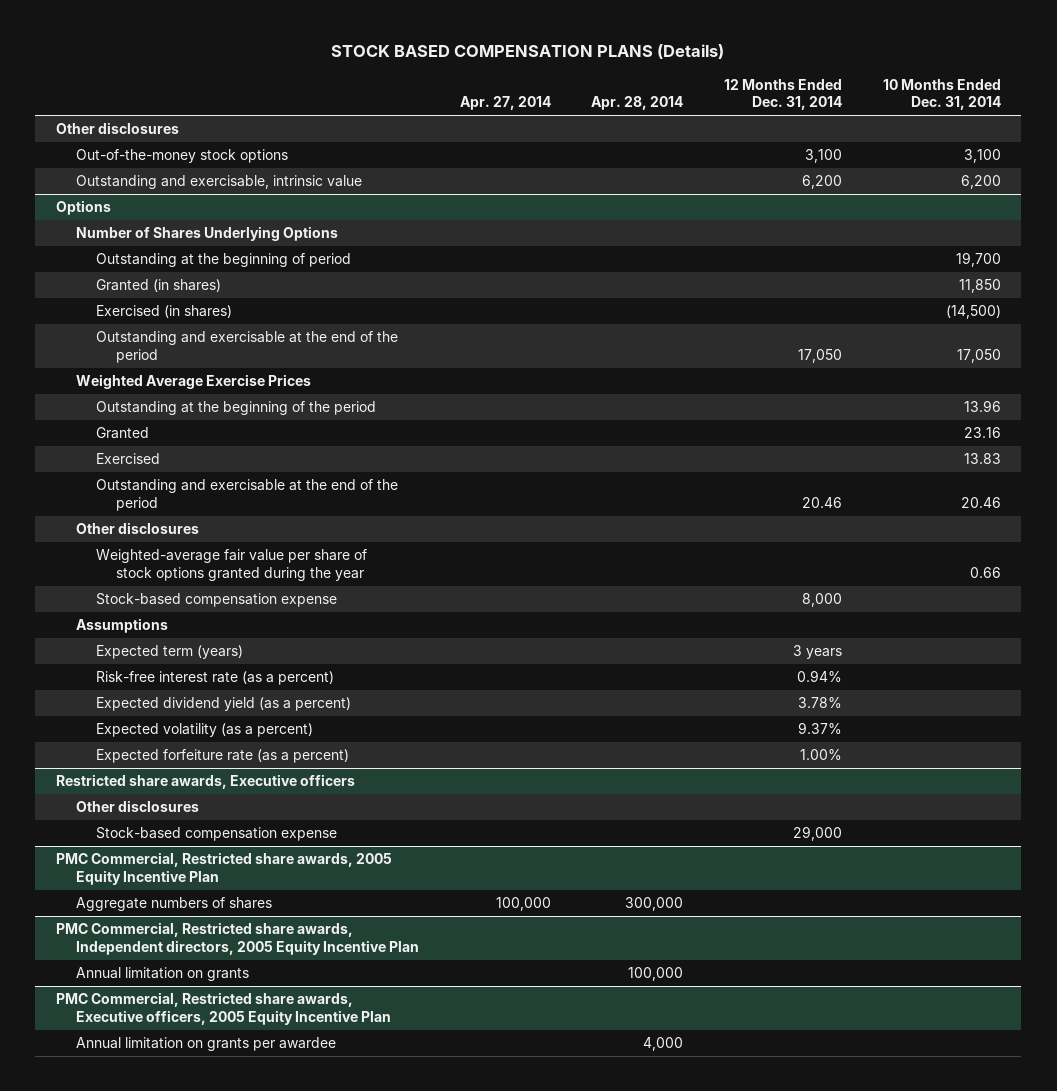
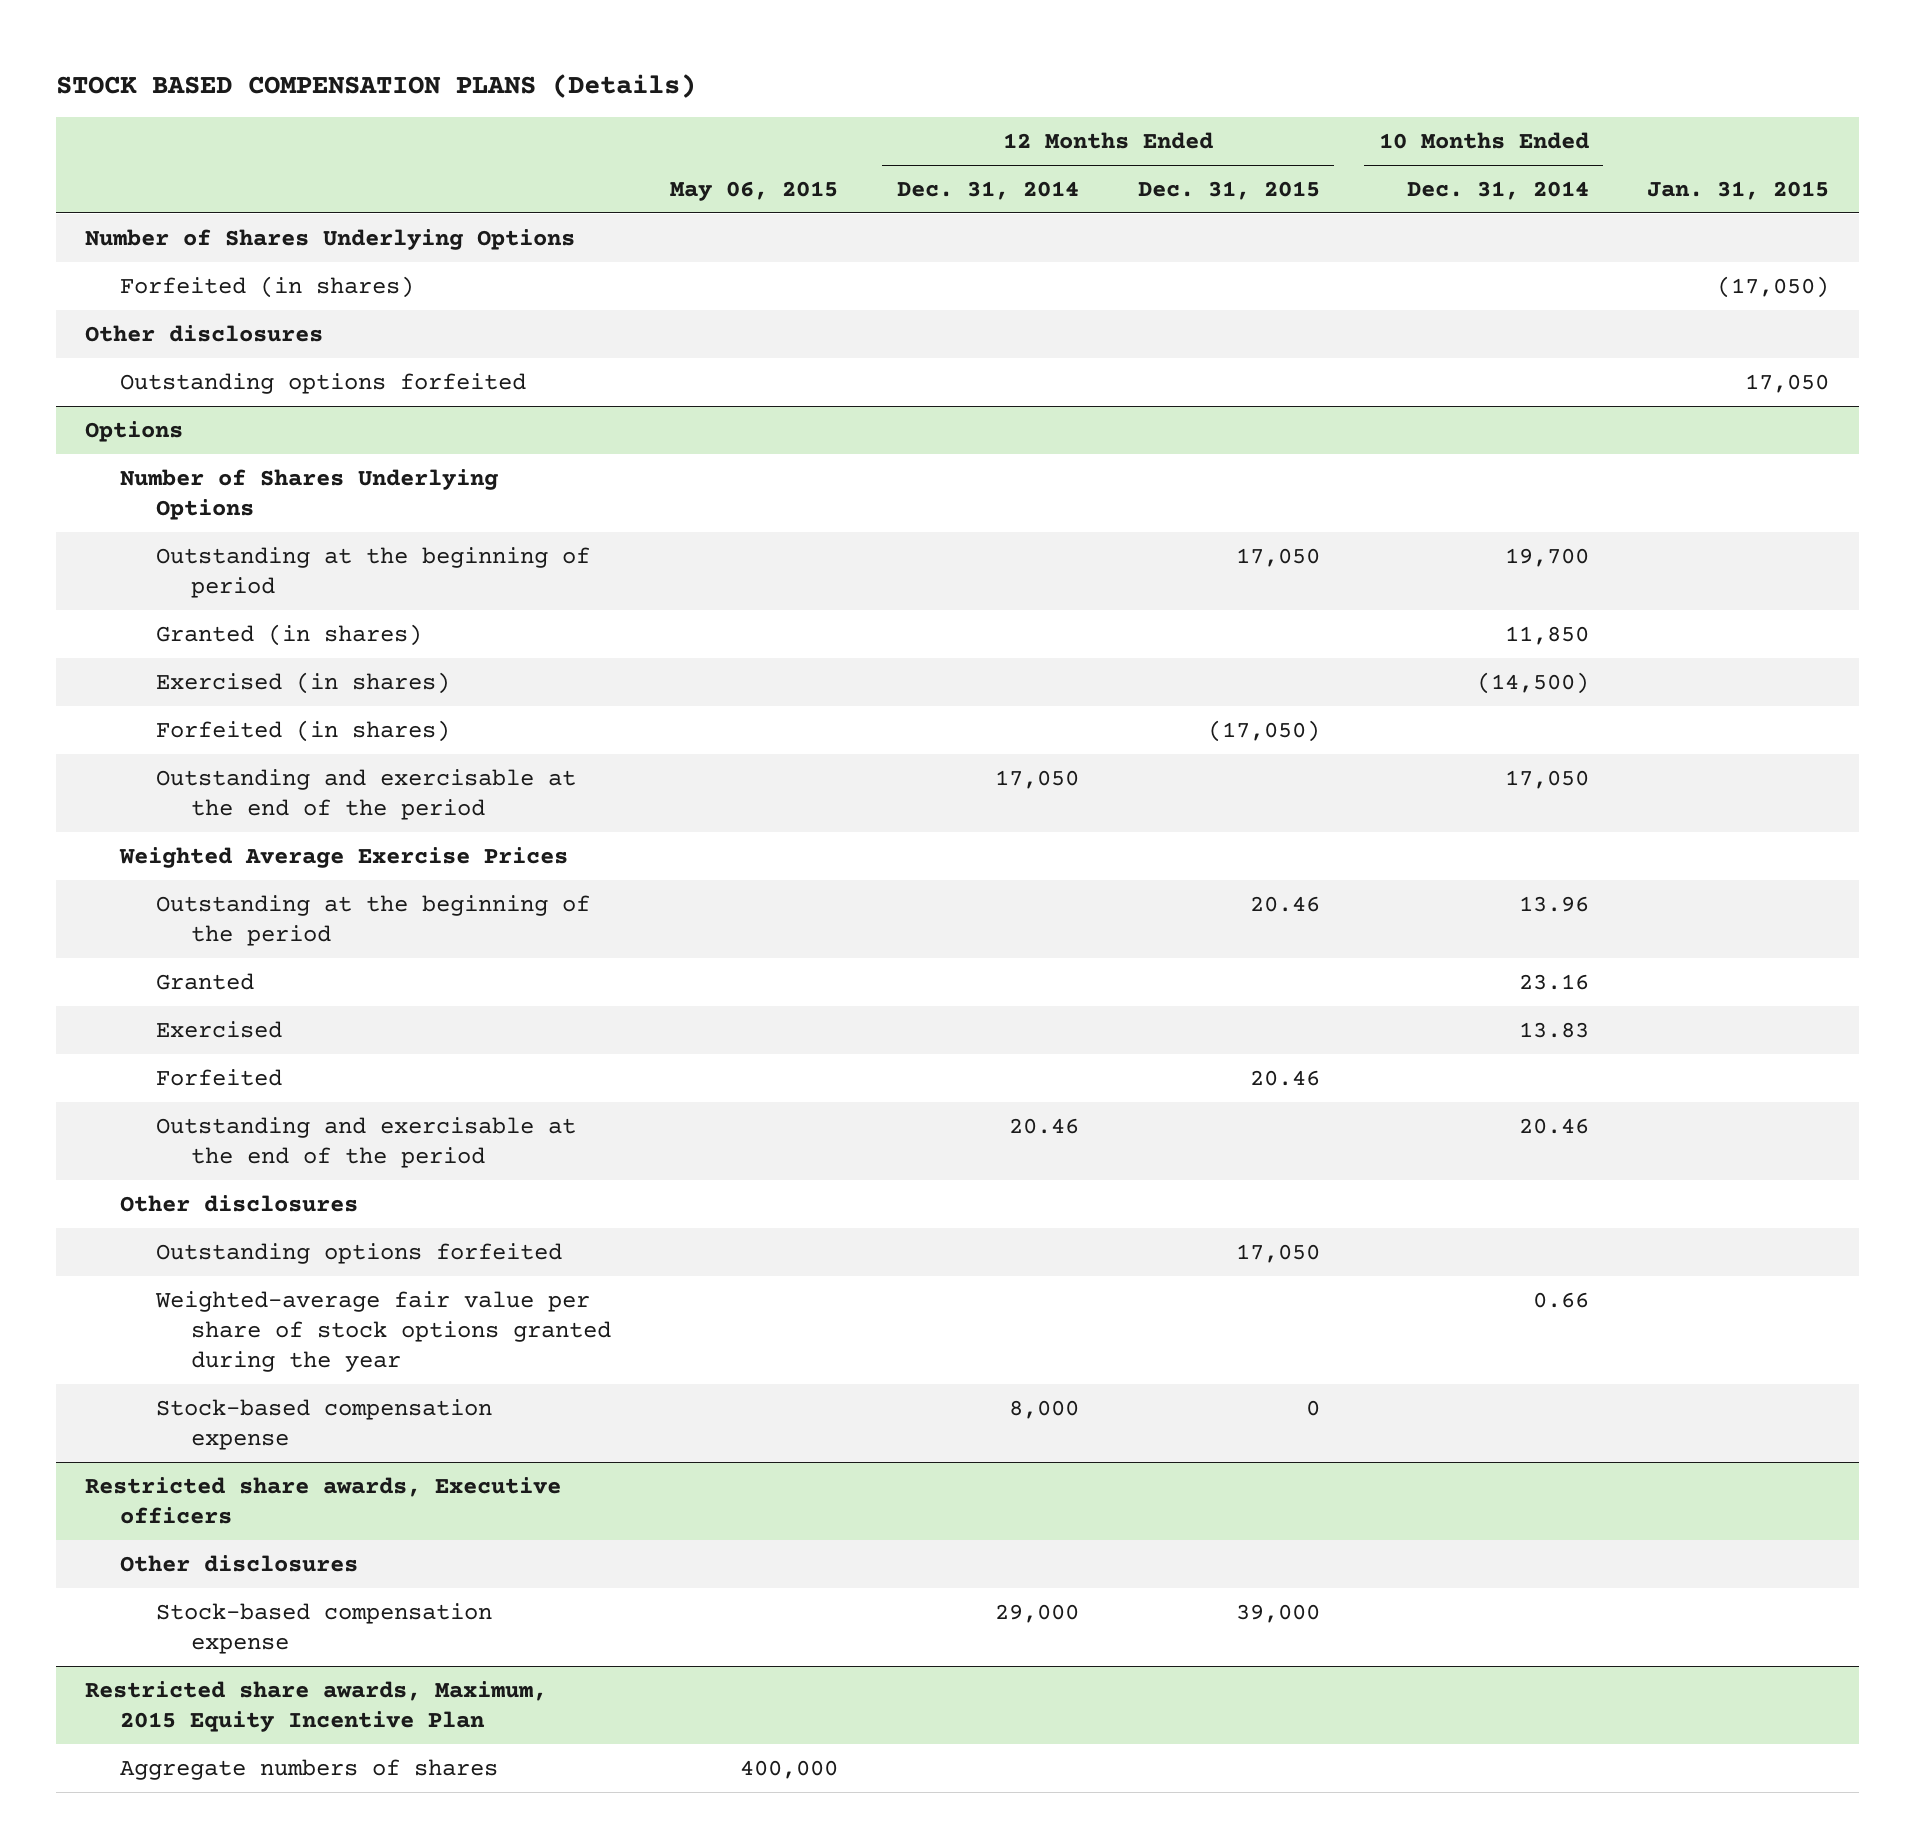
[459,96,551,111] Apr. 27, 2014 -> none
[591,96,684,111] Apr. 28, 2014 -> none
none -> [670,180,839,201] May 06, 2015
none -> [1137,180,1320,200] Dec. 31, 2015
none -> [1647,180,1830,200] Jan. 31, 2015
none -> [85,228,576,250] Number of Shares Underlying Options
none -> [120,275,415,298] Forfeited (in shares)
[75,149,288,164] Out-of-the-money stock options -> none
[75,175,362,190] Outstanding and exercisable, intrinsic value -> none
none -> [120,372,527,394] Outstanding options forfeited
none -> [155,719,450,742] Forfeited (in shares)
none -> [155,1068,282,1086] Forfeited
none -> [155,1242,562,1264] Outstanding options forfeited
[75,618,168,634] Assumptions -> none
[95,645,243,660] Expected term (years) -> none
[95,671,334,686] Risk-free interest rate (as a percent) -> none
[95,697,351,712] Expected dividend yield (as a percent) -> none
[95,723,313,738] Expected volatility (as a percent) -> none
[95,749,349,764] Expected forfeiture rate (as a percent) -> none
[55,852,392,886] PMC Commercial, Restricted share awards, 2005 Equity Incentive Plan -> [85,1680,548,1732] Restricted share awards, Maximum, 2015 Equity Incentive Plan
[55,922,419,956] PMC Commercial, Restricted share awards, Independent directors, 2005 Equity Incentive Plan -> none
[75,967,249,982] Annual limitation on grants -> none
[55,992,391,1026] PMC Commercial, Restricted share awards, Executive officers, 2005 Equity Incentive Plan -> none
[75,1037,336,1052] Annual limitation on grants per awardee -> none

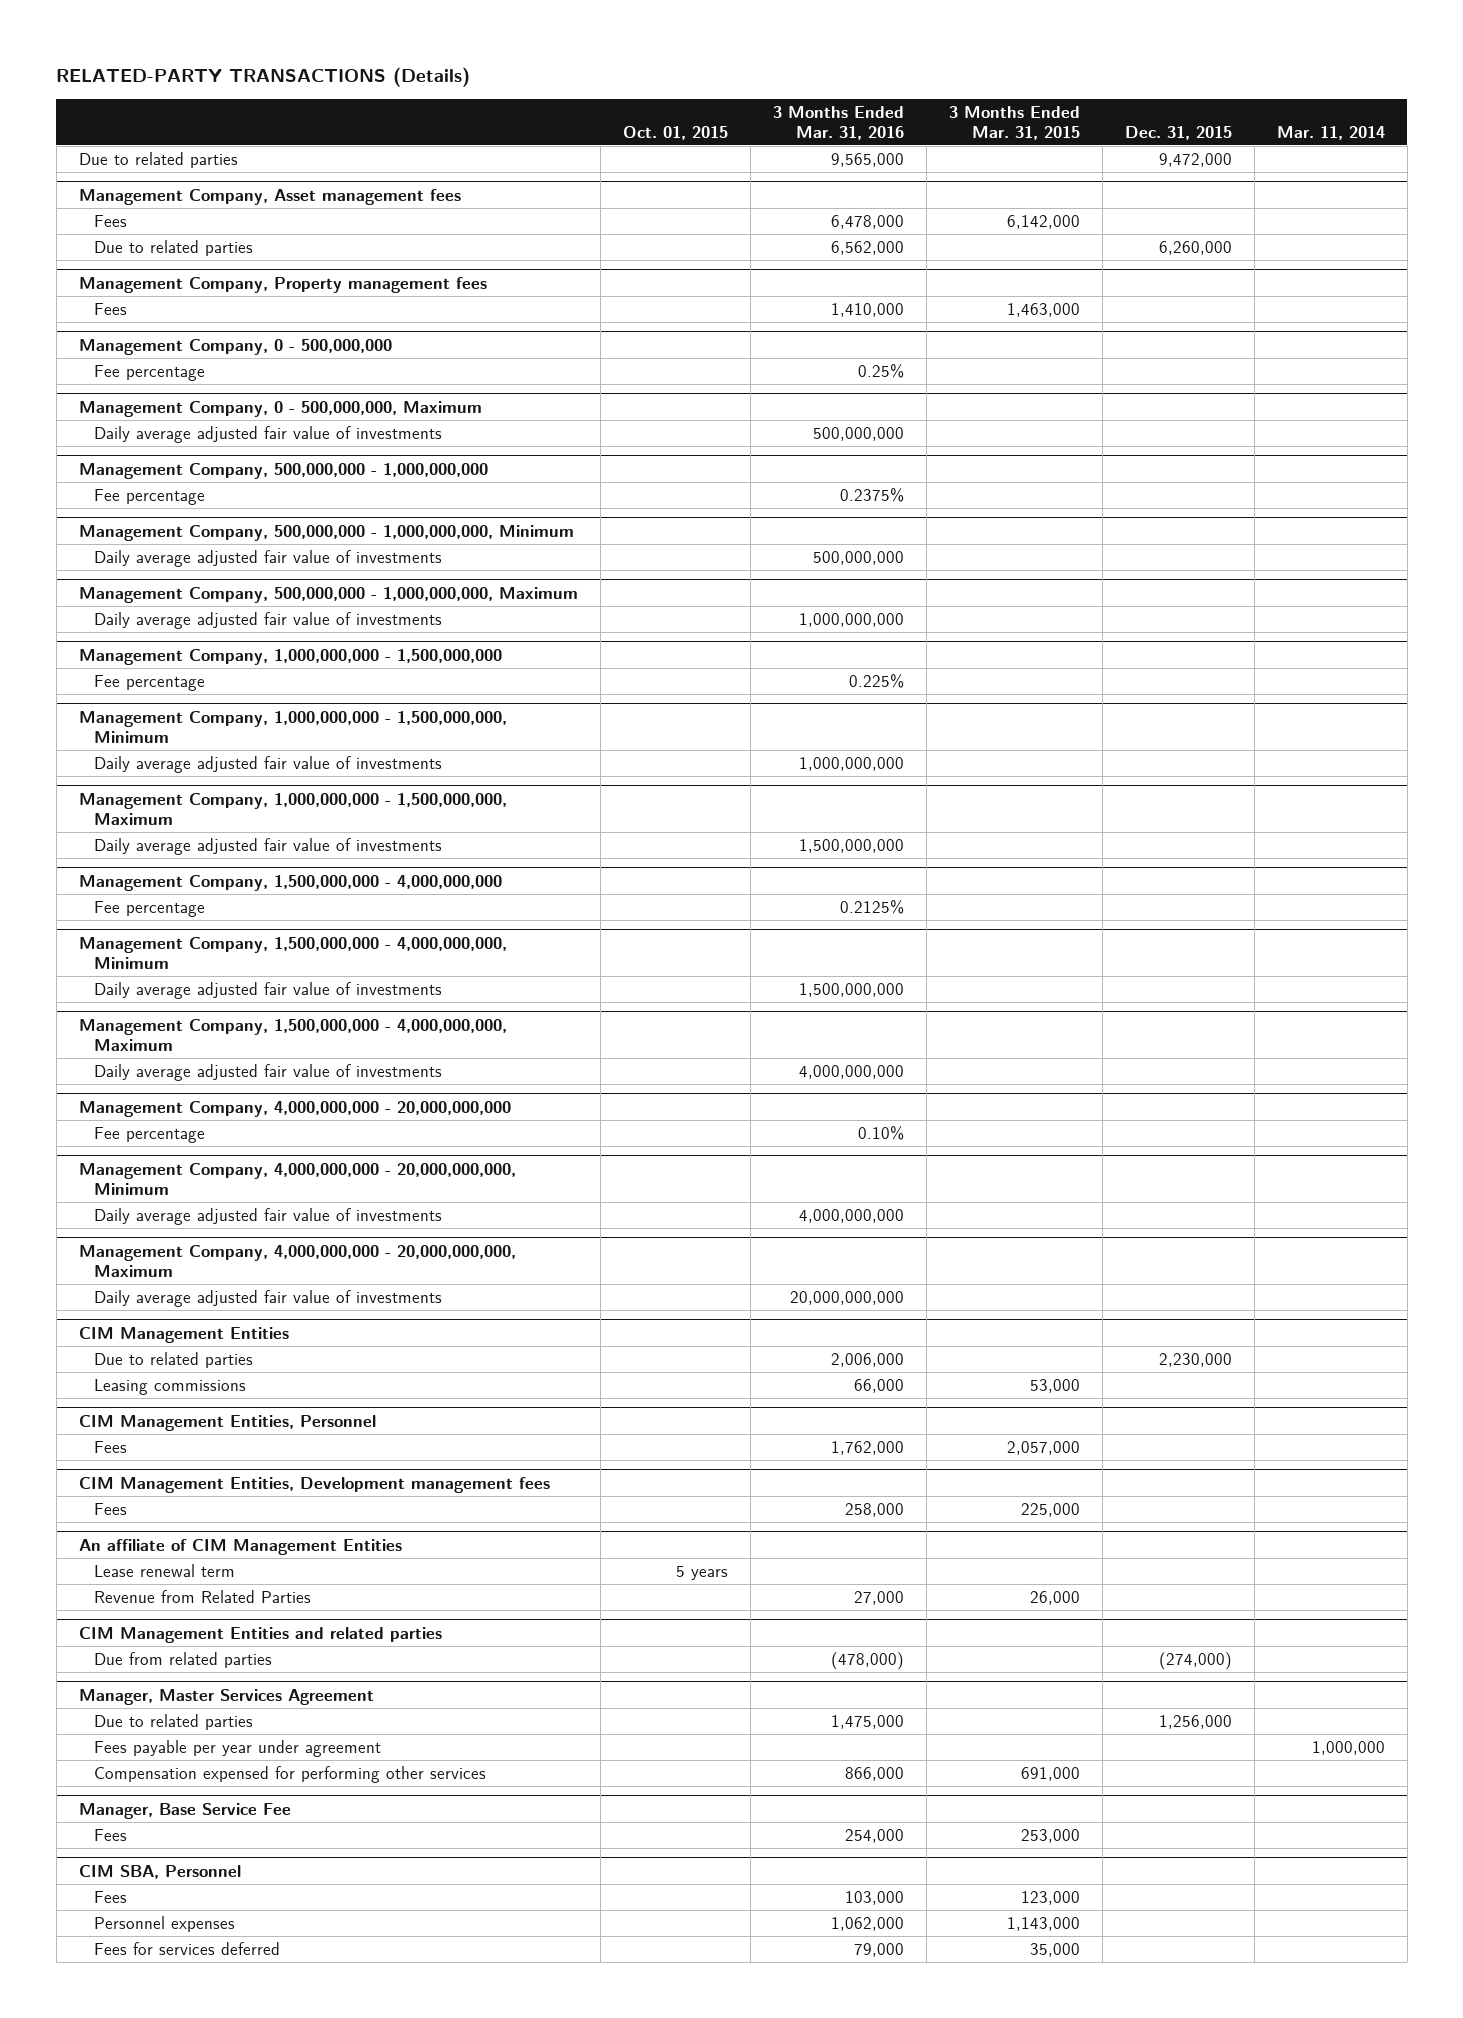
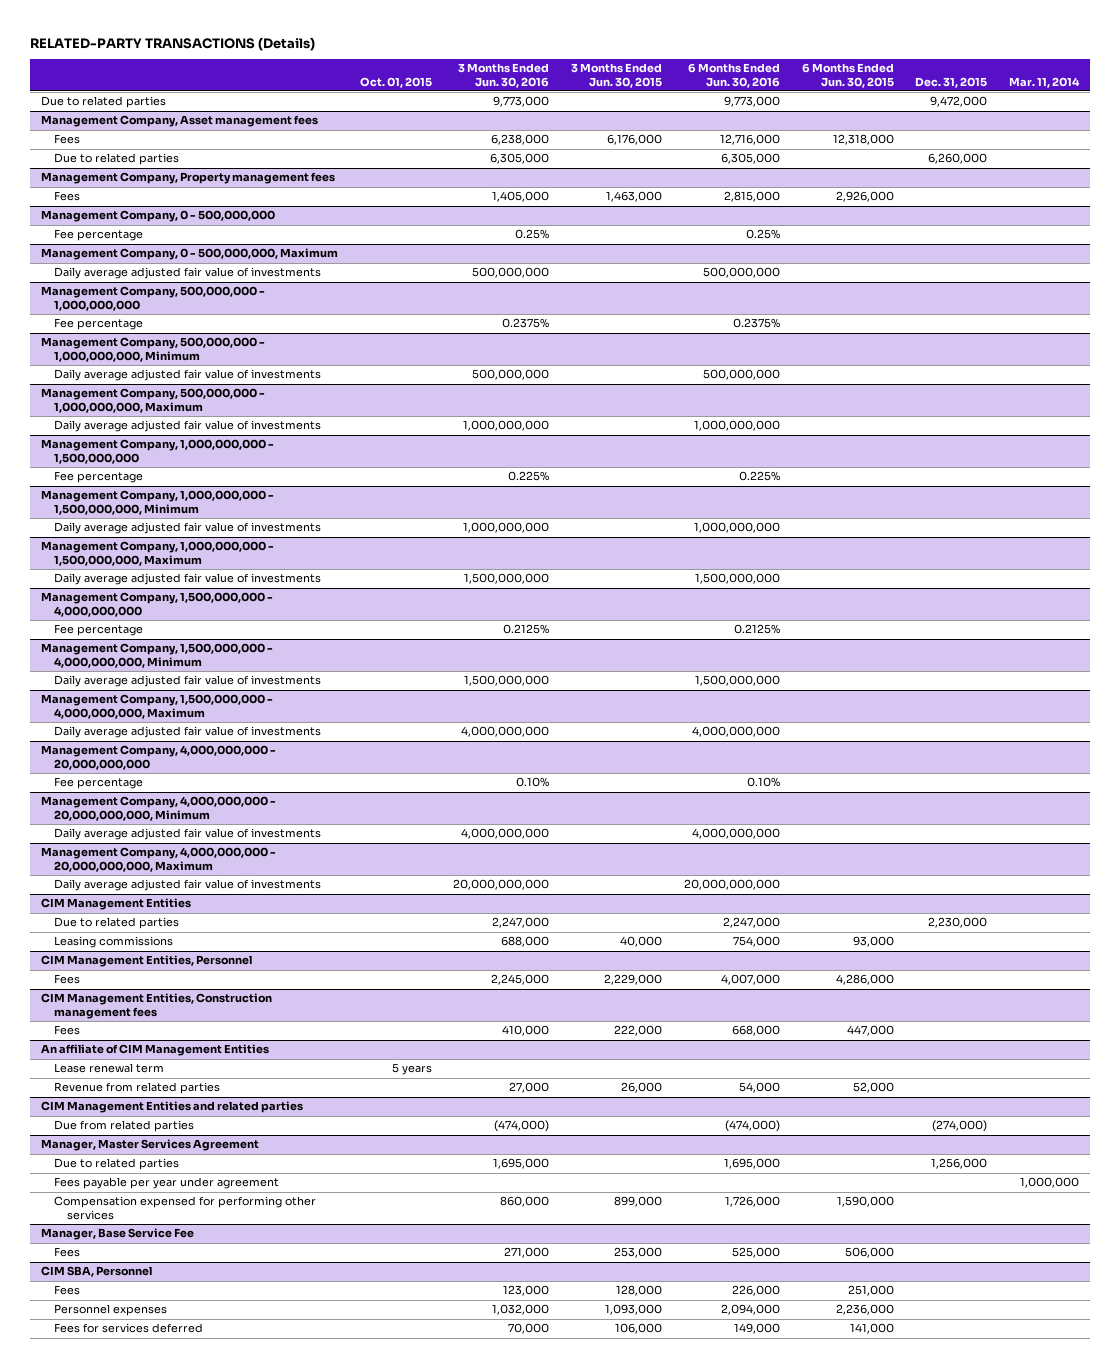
[772,105,904,140] 3 Months Ended Mar. 31, 2016 -> none
[948,105,1080,140] 3 Months Ended Mar. 31, 2015 -> none
none -> [458,63,550,88] 3 Months Ended Jun. 30, 2016
none -> [571,63,663,88] 3 Months Ended Jun. 30, 2015
none -> [687,63,780,88] 6 Months Ended Jun. 30, 2016
none -> [801,63,894,88] 6 Months Ended Jun. 30, 2015
[78,1476,550,1493] CIM Management Entities, Development management fees -> [41,993,273,1019] CIM Management Entities, Construction management fees
[94,1590,312,1604] Revenue from Related Parties -> [54,1082,221,1095] Revenue from related parties

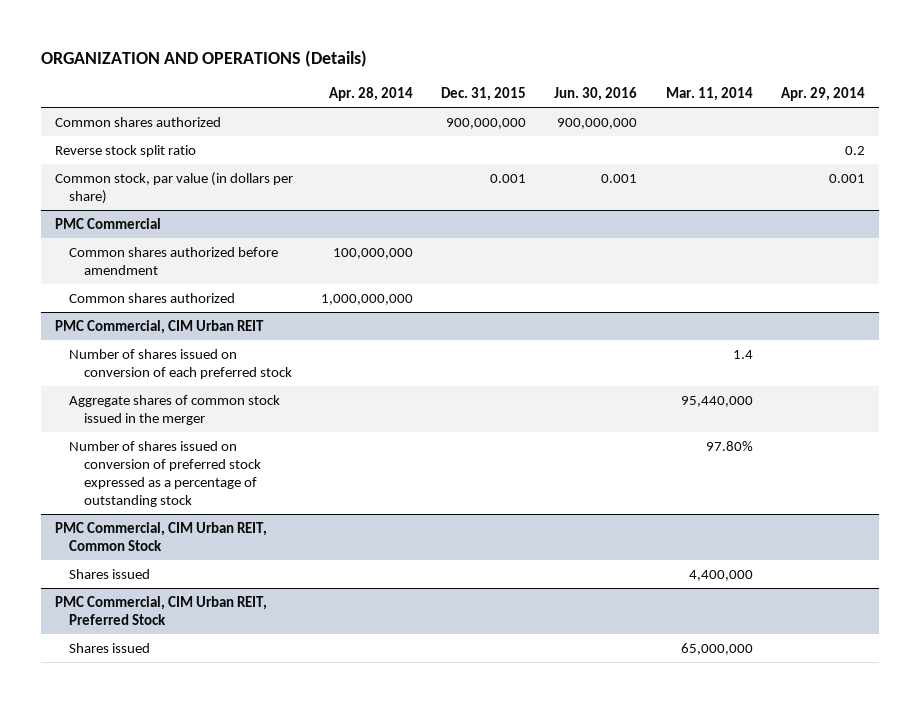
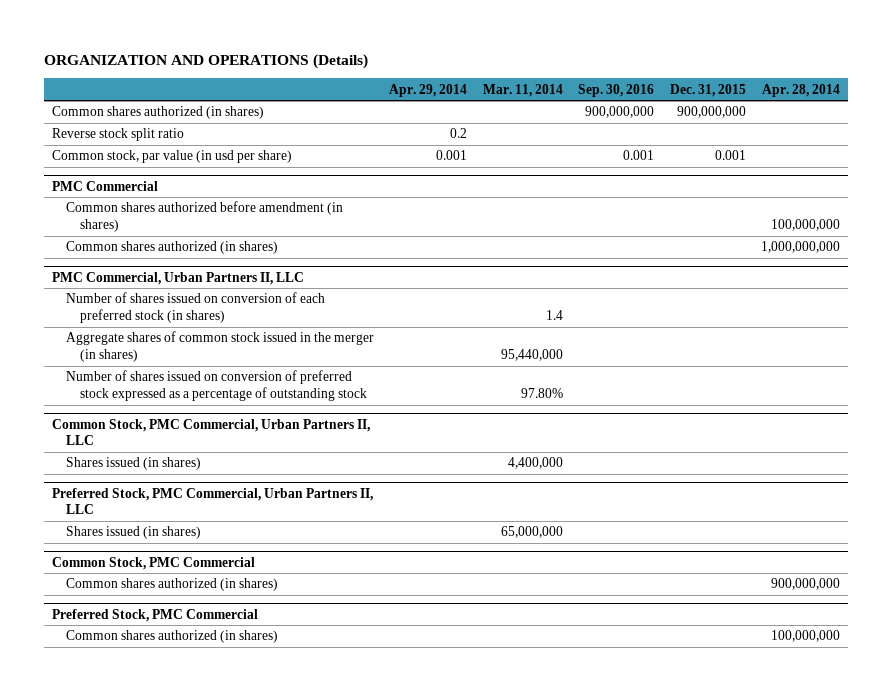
[554,87,638,102] Jun. 30, 2016 -> none
none -> [578,83,655,97] Sep. 30, 2016
[54,116,221,127] Common shares authorized -> [51,106,264,120] Common shares authorized (in shares)
[54,171,293,204] Common stock, par value (in dollars per share) -> [51,150,292,164] Common stock, par value (in usd per share)
[69,246,279,275] Common shares authorized before amendment -> [65,201,343,232] Common shares authorized before amendment (in shares)
[69,292,236,303] Common shares authorized -> [65,241,278,255] Common shares authorized (in shares)
[54,319,264,334] PMC Commercial, CIM Urban REIT -> [51,271,304,285] PMC Commercial, Urban Partners II, LLC
[69,348,293,379] Number of shares issued on conversion of each preferred stock -> [65,292,325,323] Number of shares issued on conversion of each preferred stock (in shares)
[69,394,281,425] Aggregate shares of common stock issued in the merger -> [65,331,374,362] Aggregate shares of common stock issued in the merger (in shares)
[69,568,151,579] Shares issued -> none
[69,642,151,653] Shares issued -> none
none -> [51,418,370,446] Common Stock, PMC Commercial, Urban Partners II, LLC
none -> [65,457,201,471] Shares issued (in shares)
none -> [51,487,373,515] Preferred Stock, PMC Commercial, Urban Partners II, LLC
none -> [65,526,201,540] Shares issued (in shares)
[54,521,267,551] PMC Commercial, CIM Urban REIT, Common Stock -> [51,556,255,570] Common Stock, PMC Commercial
none -> [65,578,278,592] Common shares authorized (in shares)
[54,595,267,625] PMC Commercial, CIM Urban REIT, Preferred Stock -> [51,608,258,622] Preferred Stock, PMC Commercial
none -> [65,630,278,644] Common shares authorized (in shares)

